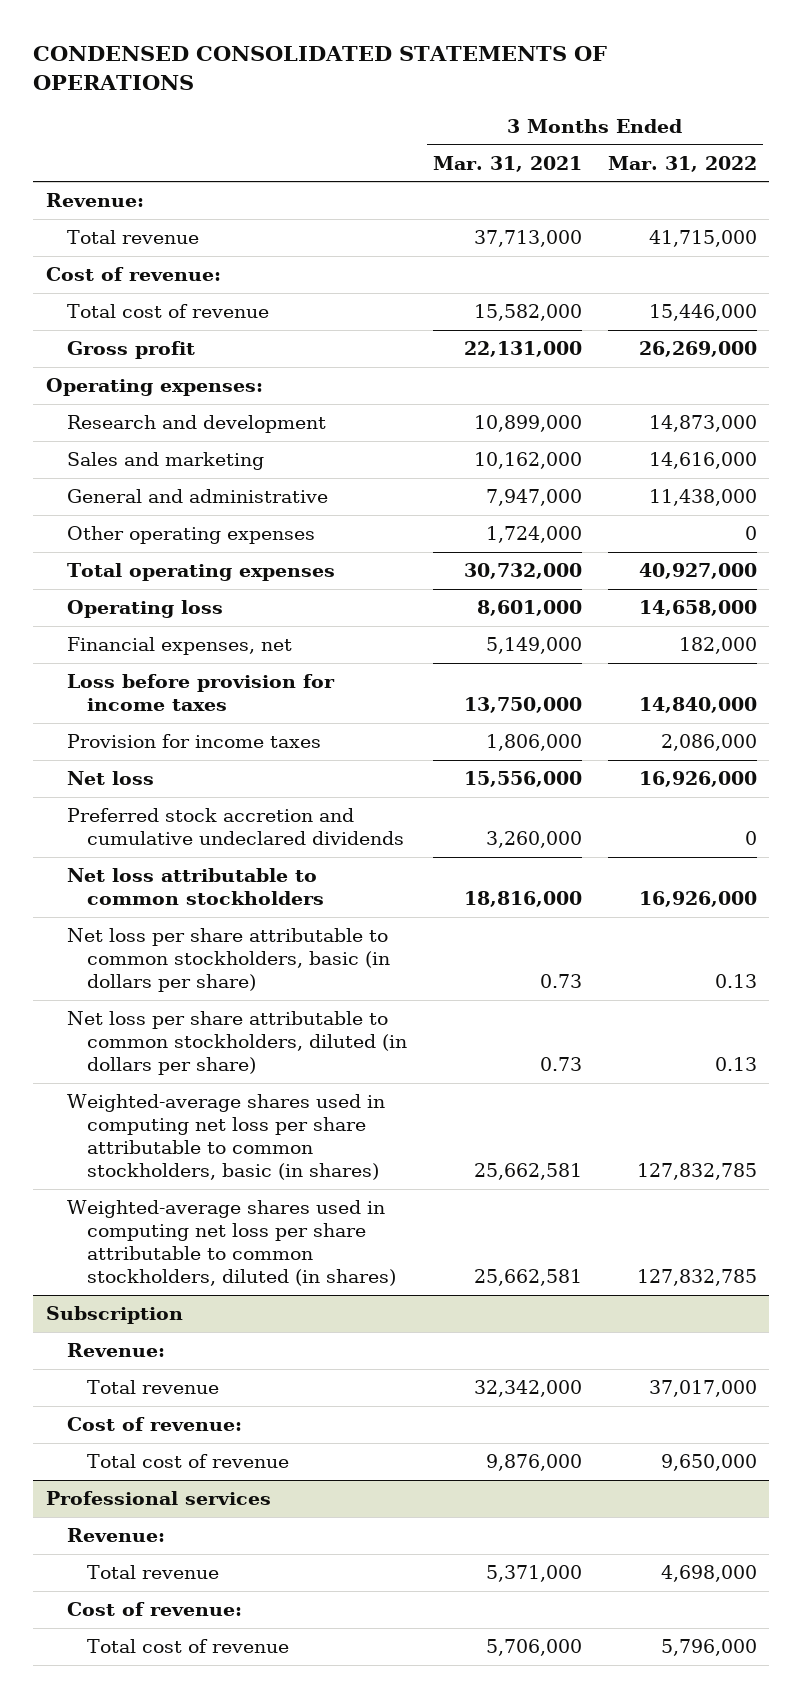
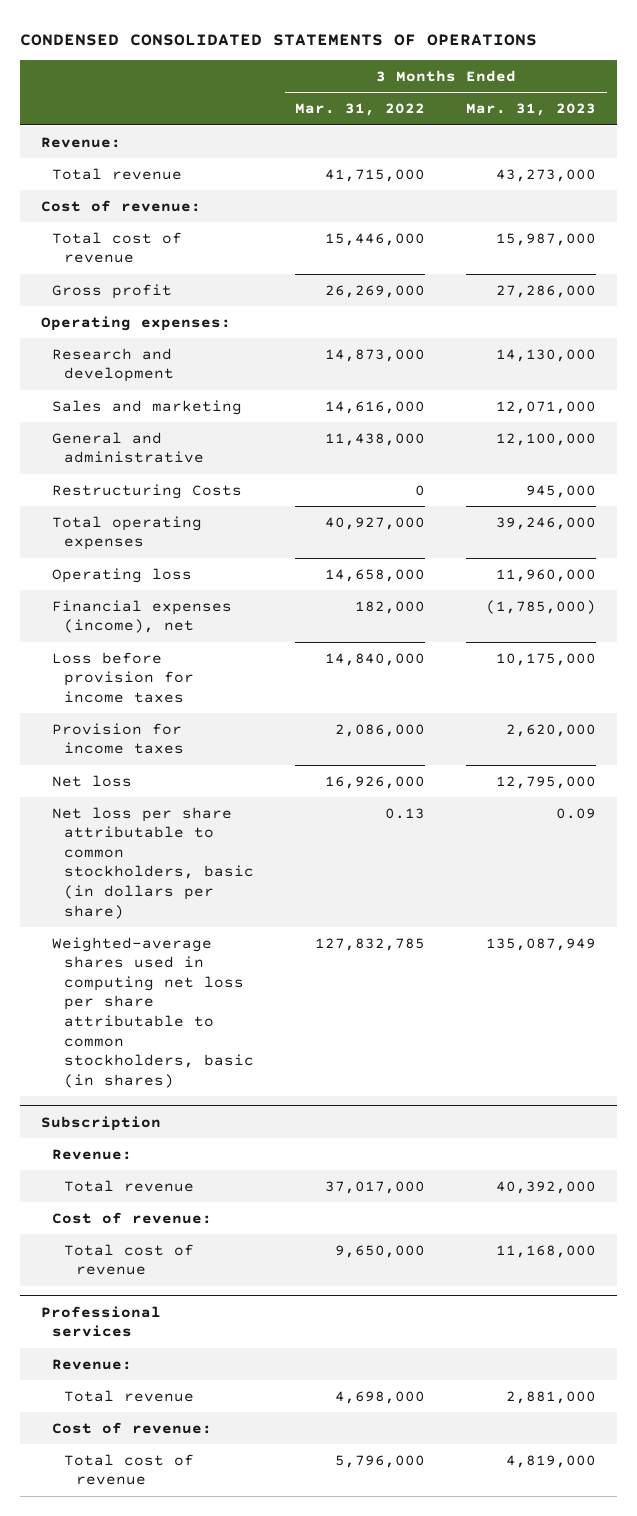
[432,155,582,172] Mar. 31, 2021 -> none
none -> [466,103,597,117] Mar. 31, 2023
[66,525,315,544] Other operating expenses -> none
none -> [52,483,243,499] Restructuring Costs
[66,636,292,655] Financial expenses, net -> [52,599,233,634] Financial expenses (income), net
[66,807,405,846] Preferred stock accretion and cumulative undeclared dividends -> none
[66,867,325,906] Net loss attributable to common stockholders -> none
[66,1010,408,1076] Net loss per share attributable to common stockholders, diluted (in dollars per share) -> none
[66,1199,397,1287] Weighted-average shares used in computing net loss per share attributable to common stockholders, diluted (in shares) -> none

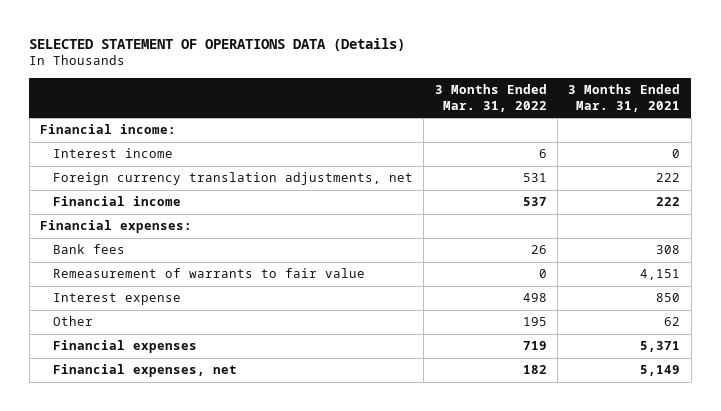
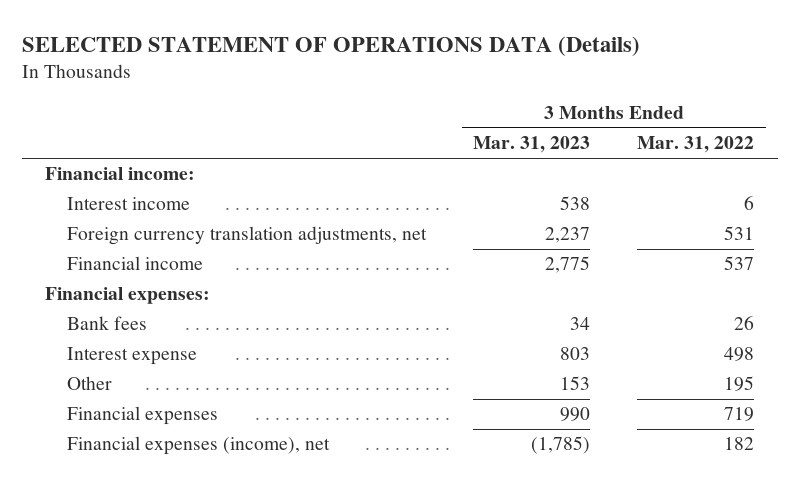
[568,83,681,112] 3 Months Ended Mar. 31, 2021 -> none
none -> [473,136,591,154] Mar. 31, 2023
[53,268,366,279] Remeasurement of warrants to fair value -> none
[53,364,238,378] Financial expenses, net -> [67,436,331,456] Financial expenses (income), net

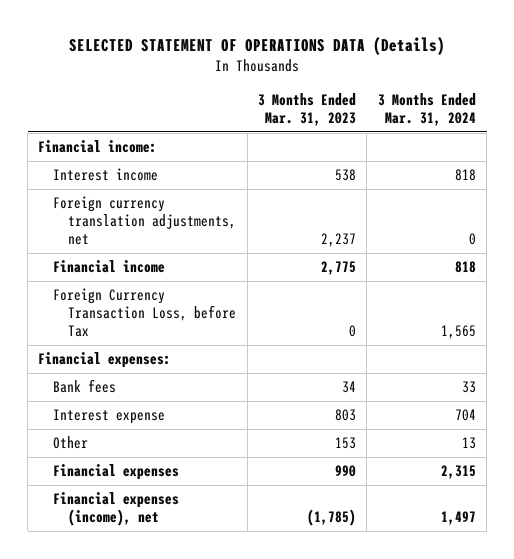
[637,136,755,154] Mar. 31, 2022 -> none
none -> [377,92,476,126] 3 Months Ended Mar. 31, 2024
none -> [53,288,237,338] Foreign Currency Transaction Loss, before Tax

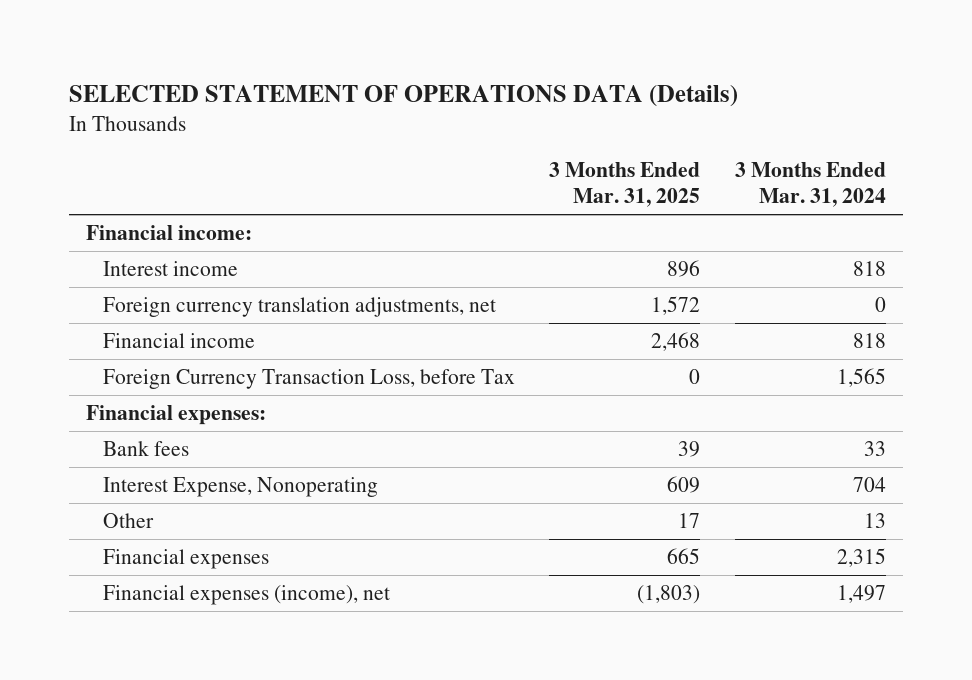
[258,92,357,126] 3 Months Ended Mar. 31, 2023 -> none
none -> [549,162,701,208] 3 Months Ended Mar. 31, 2025
[53,409,166,425] Interest expense -> [102,477,378,498] Interest Expense, Nonoperating

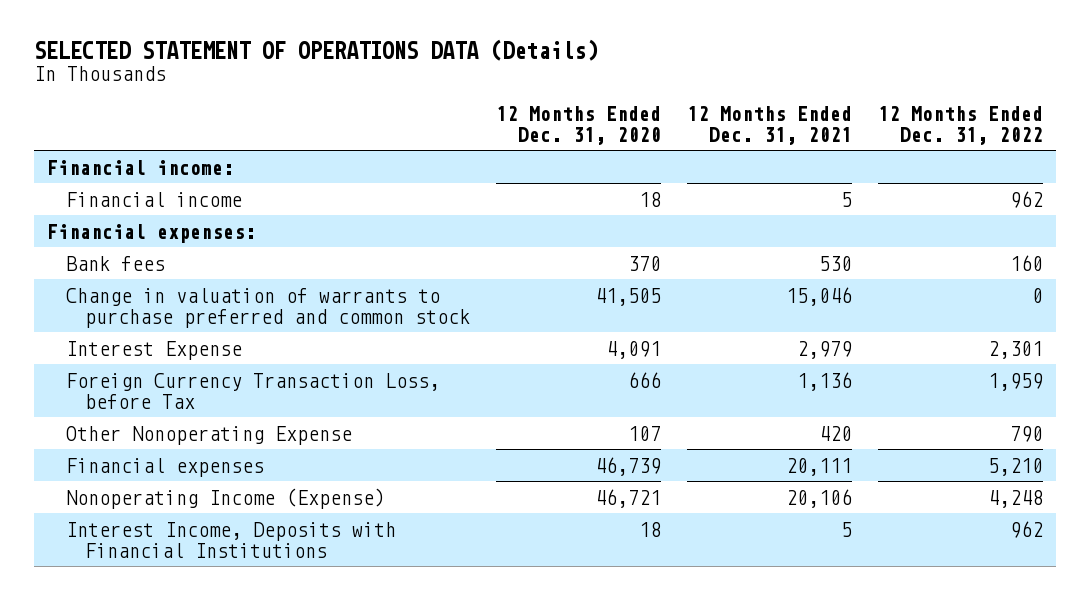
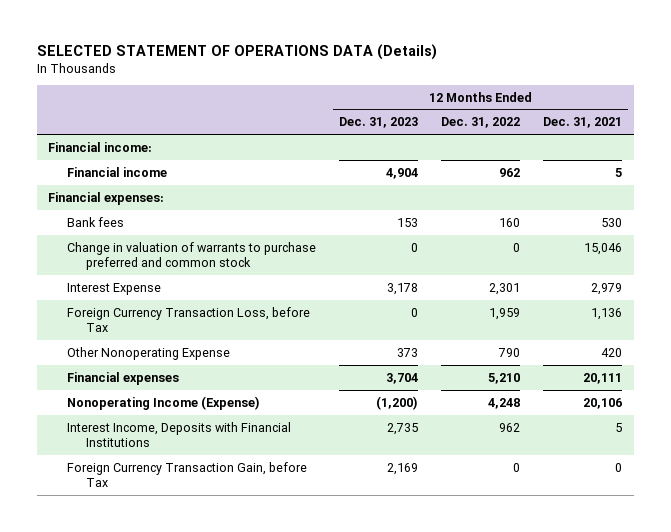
[495,105,661,145] 12 Months Ended Dec. 31, 2020 -> none
none -> [339,117,419,129] Dec. 31, 2023
none -> [66,461,307,487] Foreign Currency Transaction Gain, before Tax

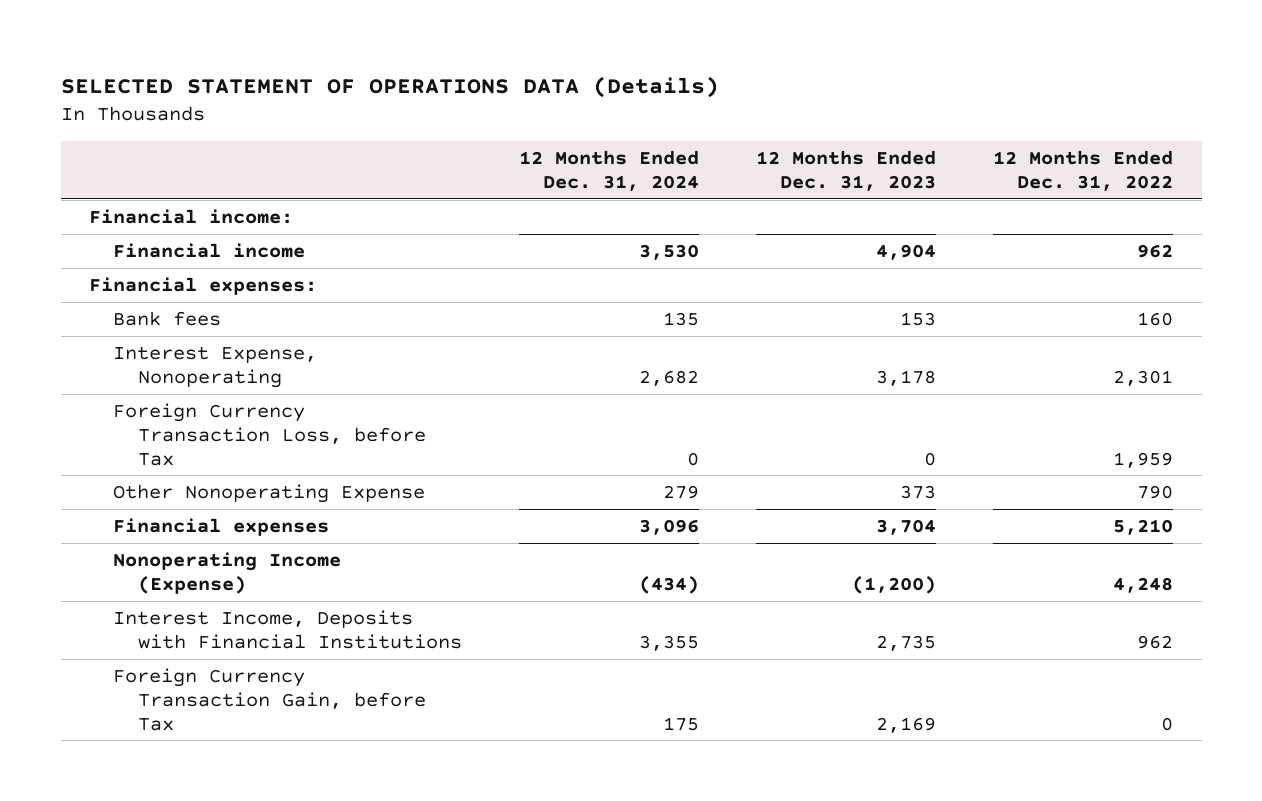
[543,117,623,129] Dec. 31, 2021 -> none
none -> [518,149,699,191] 12 Months Ended Dec. 31, 2024
[66,241,316,270] Change in valuation of warrants to purchase preferred and common stock -> none
[66,282,161,295] Interest Expense -> [113,345,318,388] Interest Expense, Nonoperating

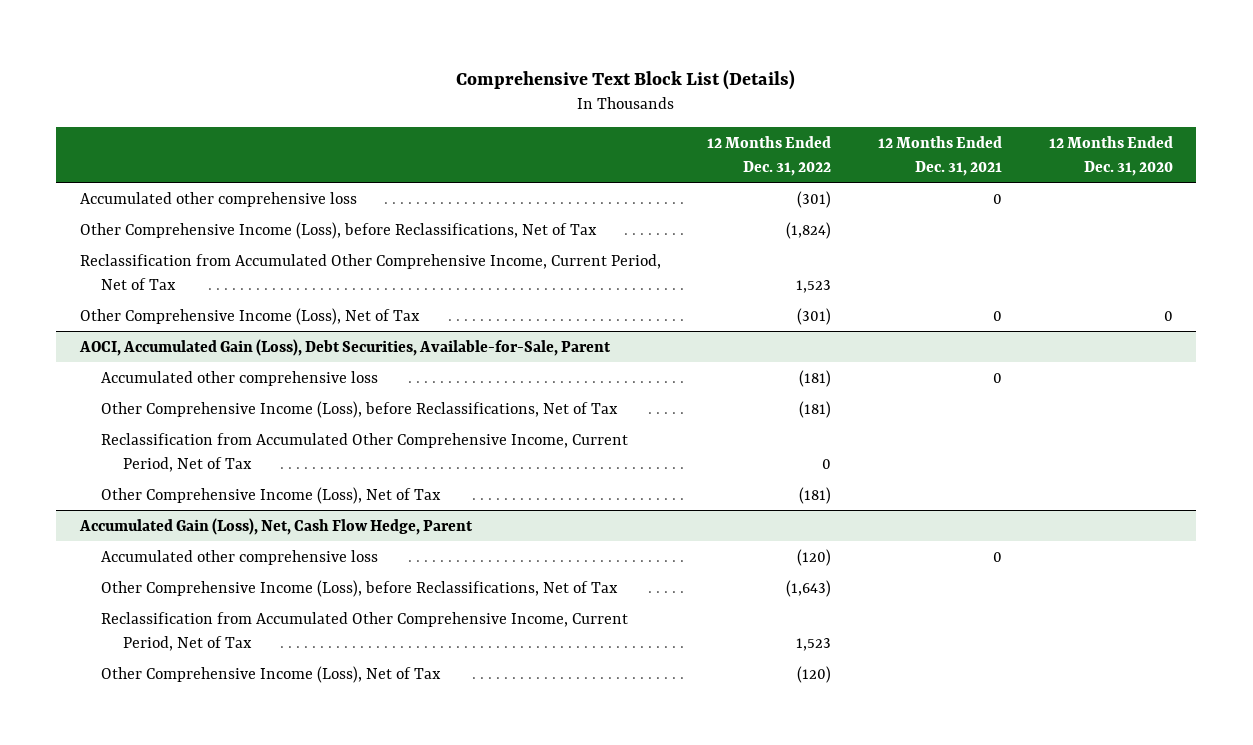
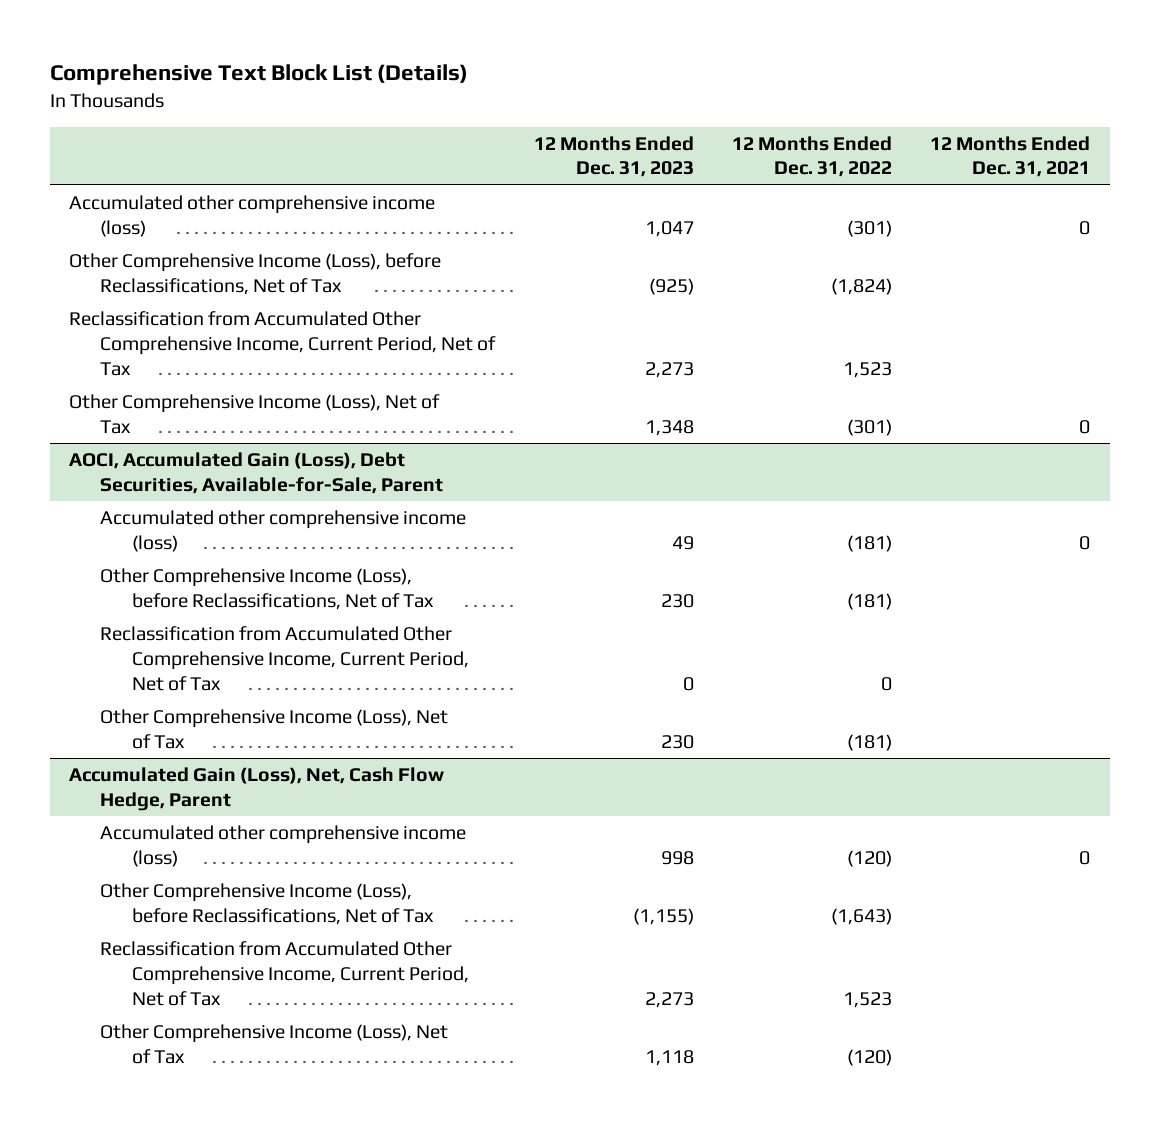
[1049,136,1174,176] 12 Months Ended Dec. 31, 2020 -> none
none -> [533,135,694,178] 12 Months Ended Dec. 31, 2023
[79,191,357,207] Accumulated other comprehensive loss -> [68,194,435,237] Accumulated other comprehensive income (loss)
[101,370,379,386] Accumulated other comprehensive loss -> [100,509,467,552] Accumulated other comprehensive income (loss)
[101,549,379,565] Accumulated other comprehensive loss -> [100,824,467,867] Accumulated other comprehensive income (loss)

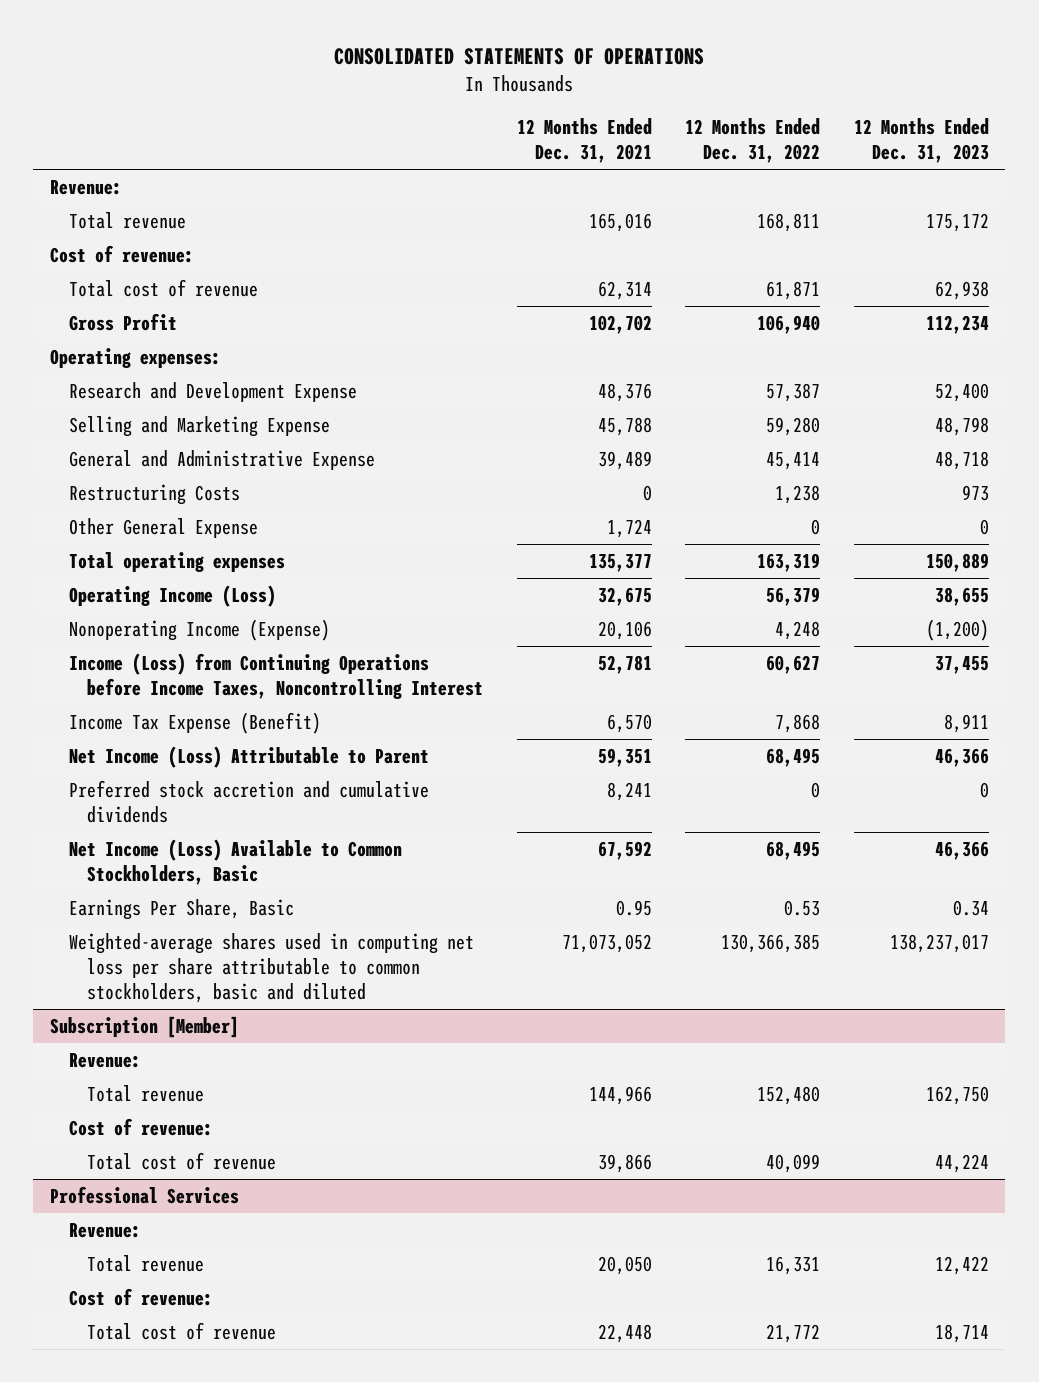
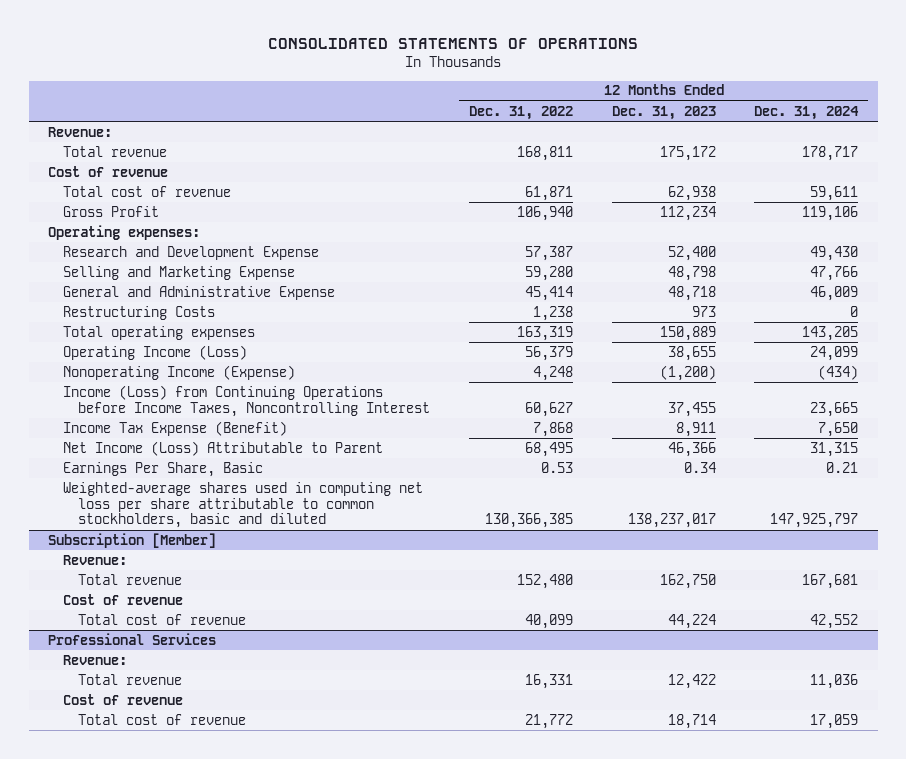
[516,118,652,164] 12 Months Ended Dec. 31, 2021 -> none
none -> [754,105,860,120] Dec. 31, 2024
[49,244,194,263] Cost of revenue: -> [47,165,168,177] Cost of revenue
[68,517,258,538] Other General Expense -> none
[68,779,429,823] Preferred stock accretion and cumulative dividends -> none
[68,838,402,885] Net Income (Loss) Available to Common Stockholders, Basic -> none
[68,1117,213,1136] Cost of revenue: -> [62,593,183,605] Cost of revenue
[68,1287,213,1306] Cost of revenue: -> [62,693,183,705] Cost of revenue

